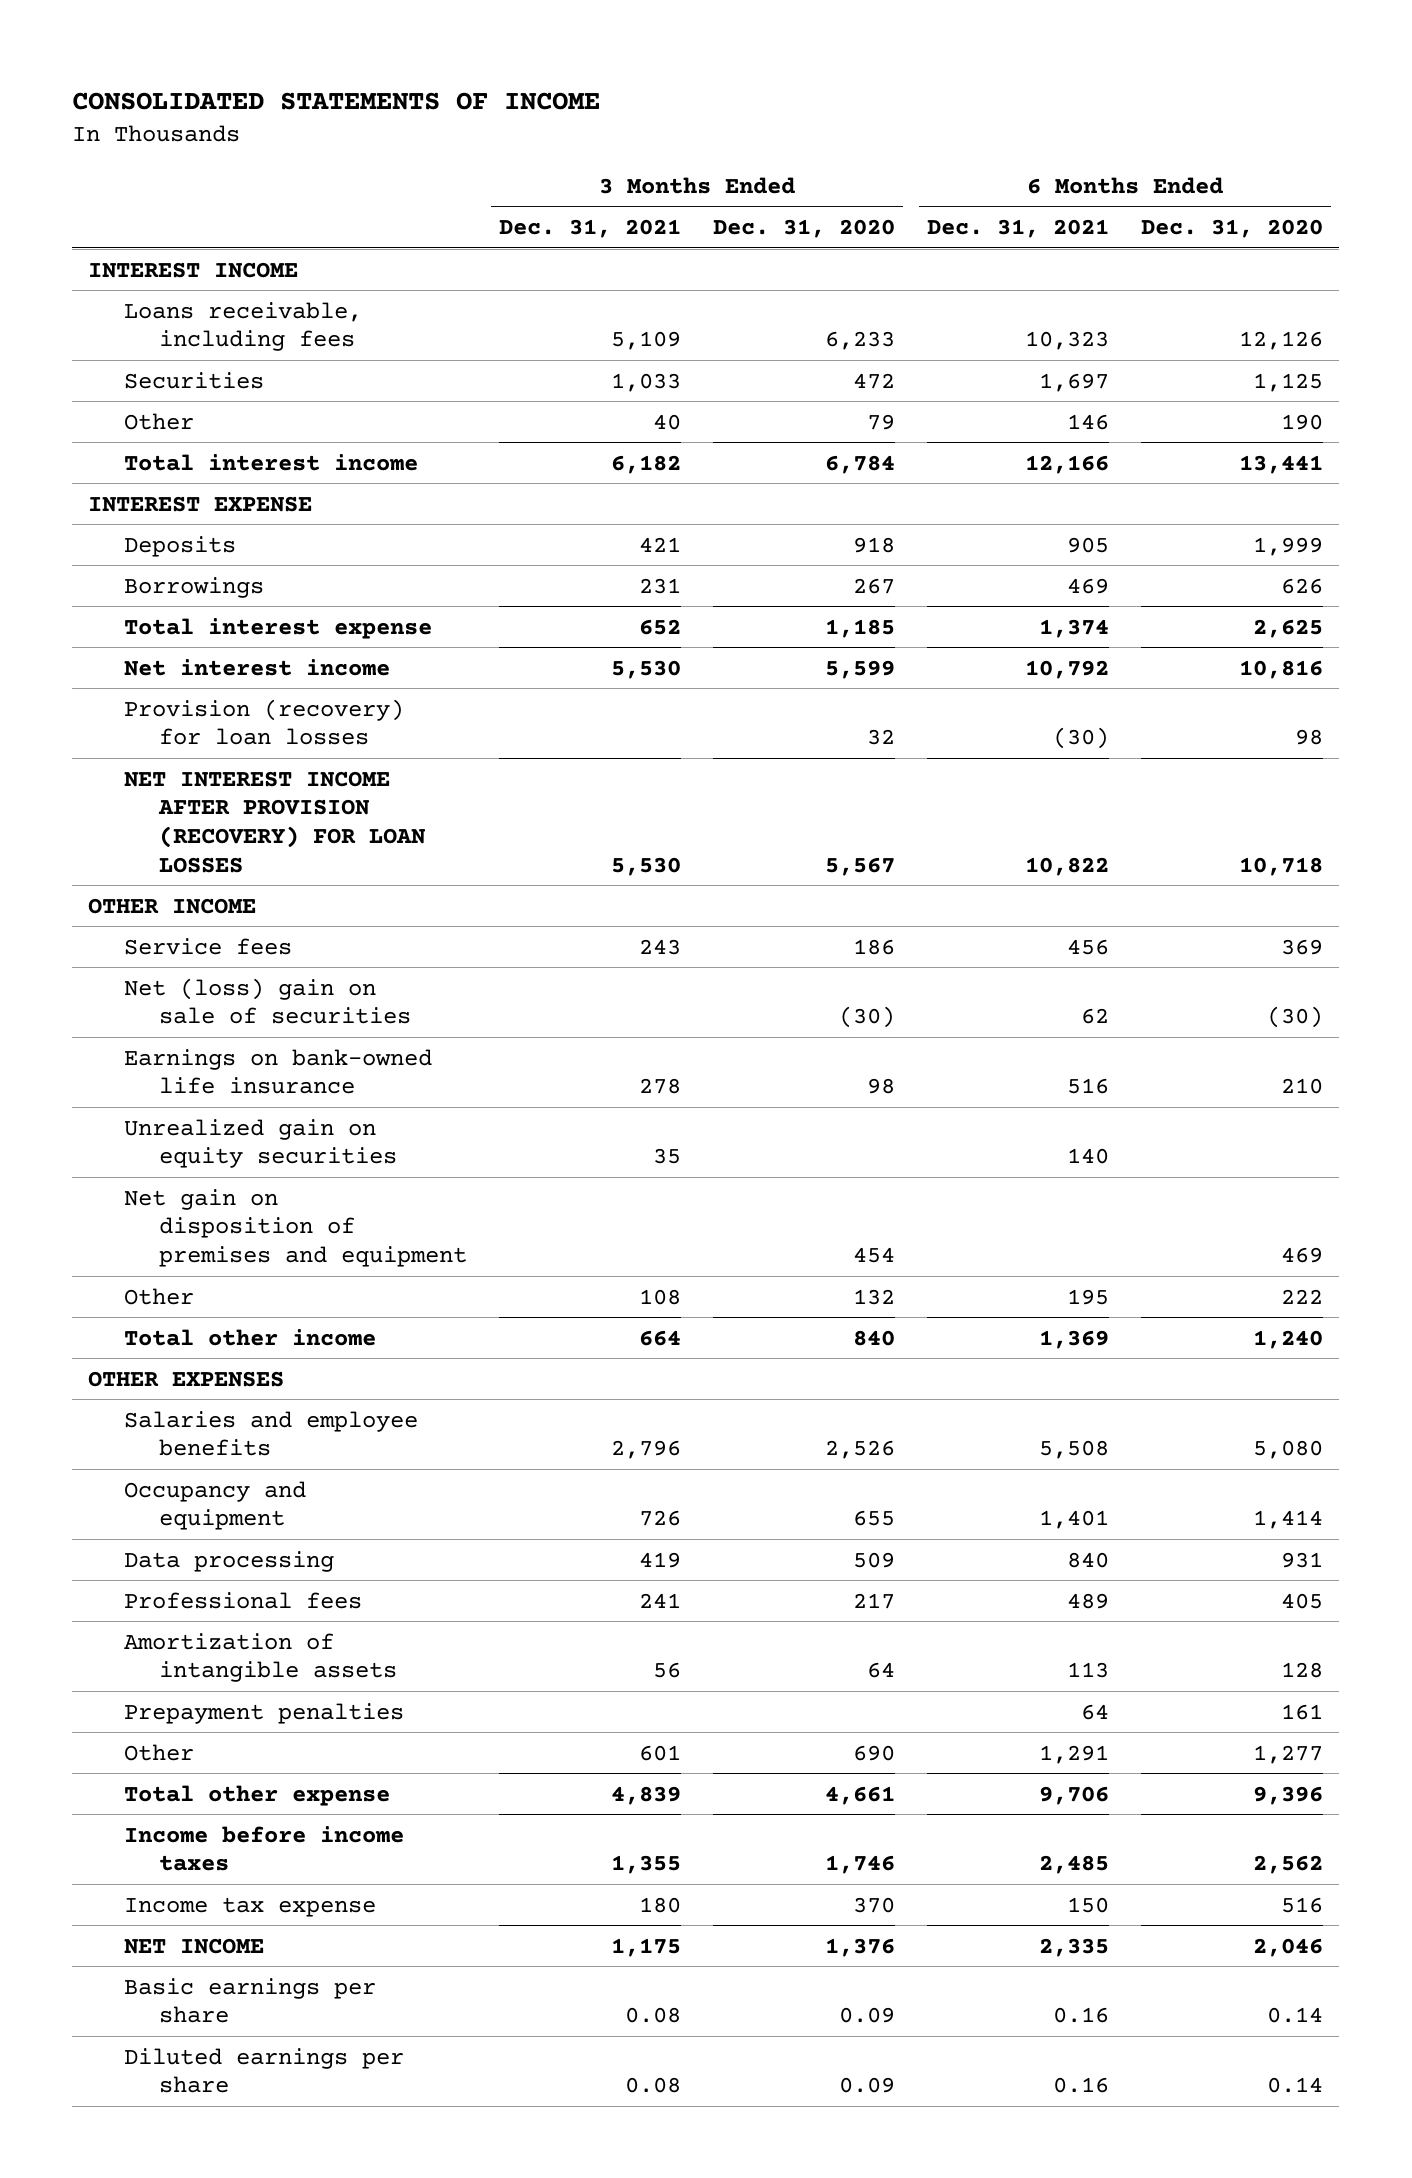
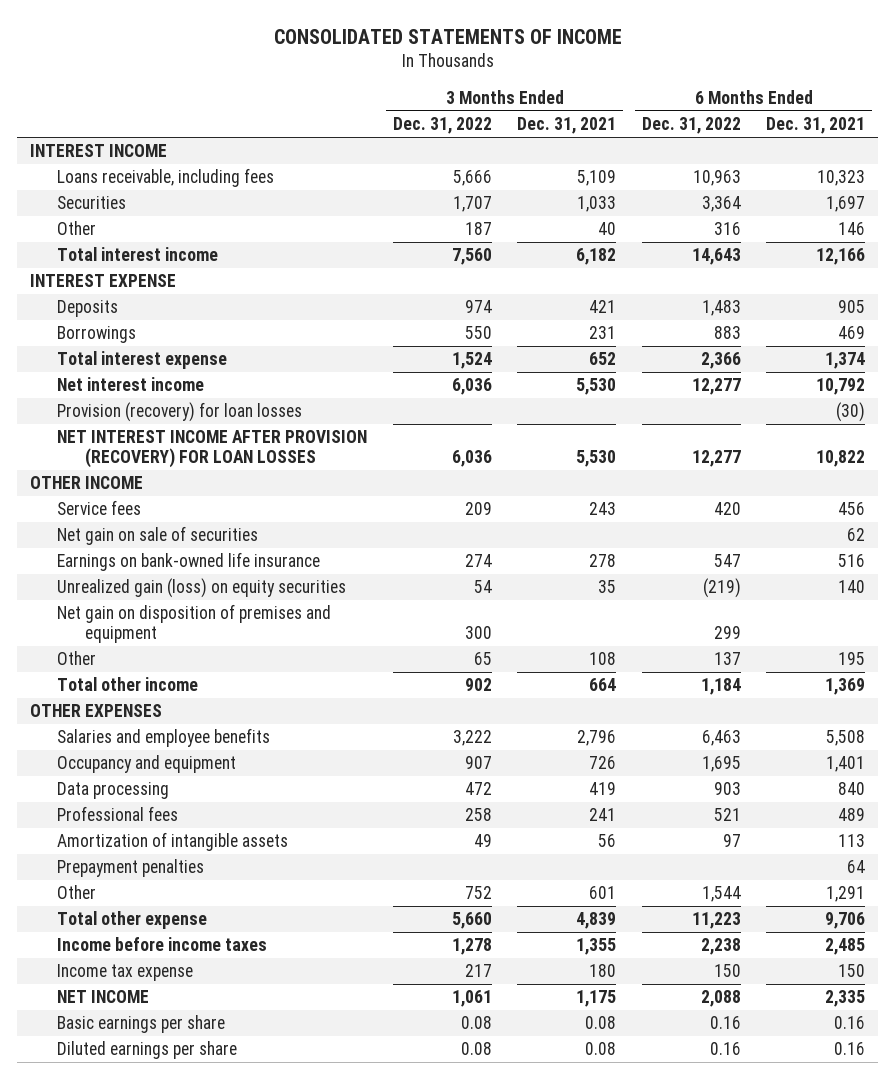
[713,219,896,239] Dec. 31, 2020 -> none
[1141,219,1324,239] Dec. 31, 2020 -> none
none -> [392,117,492,135] Dec. 31, 2022
none -> [641,117,741,135] Dec. 31, 2022
[123,977,411,1025] Net (loss) gain on sale of securities -> [57,526,259,546] Net gain on sale of securities
[123,1118,397,1169] Unrealized gain on equity securities -> [57,578,347,599] Unrealized gain (loss) on equity securities

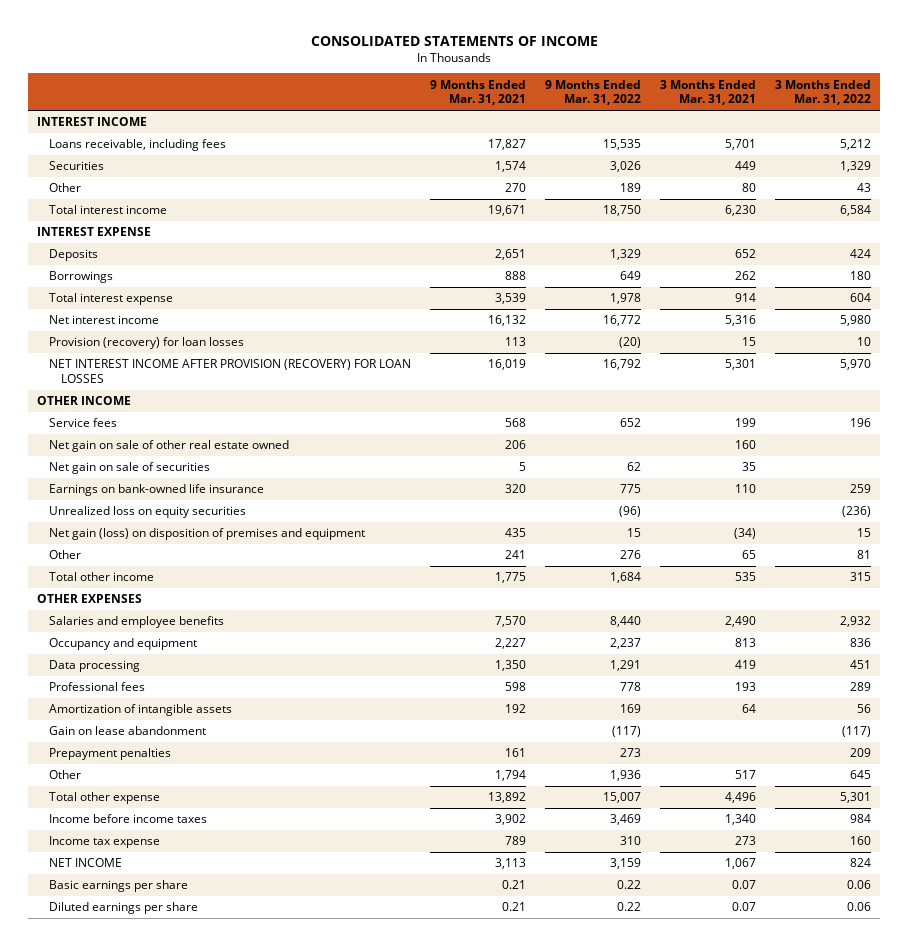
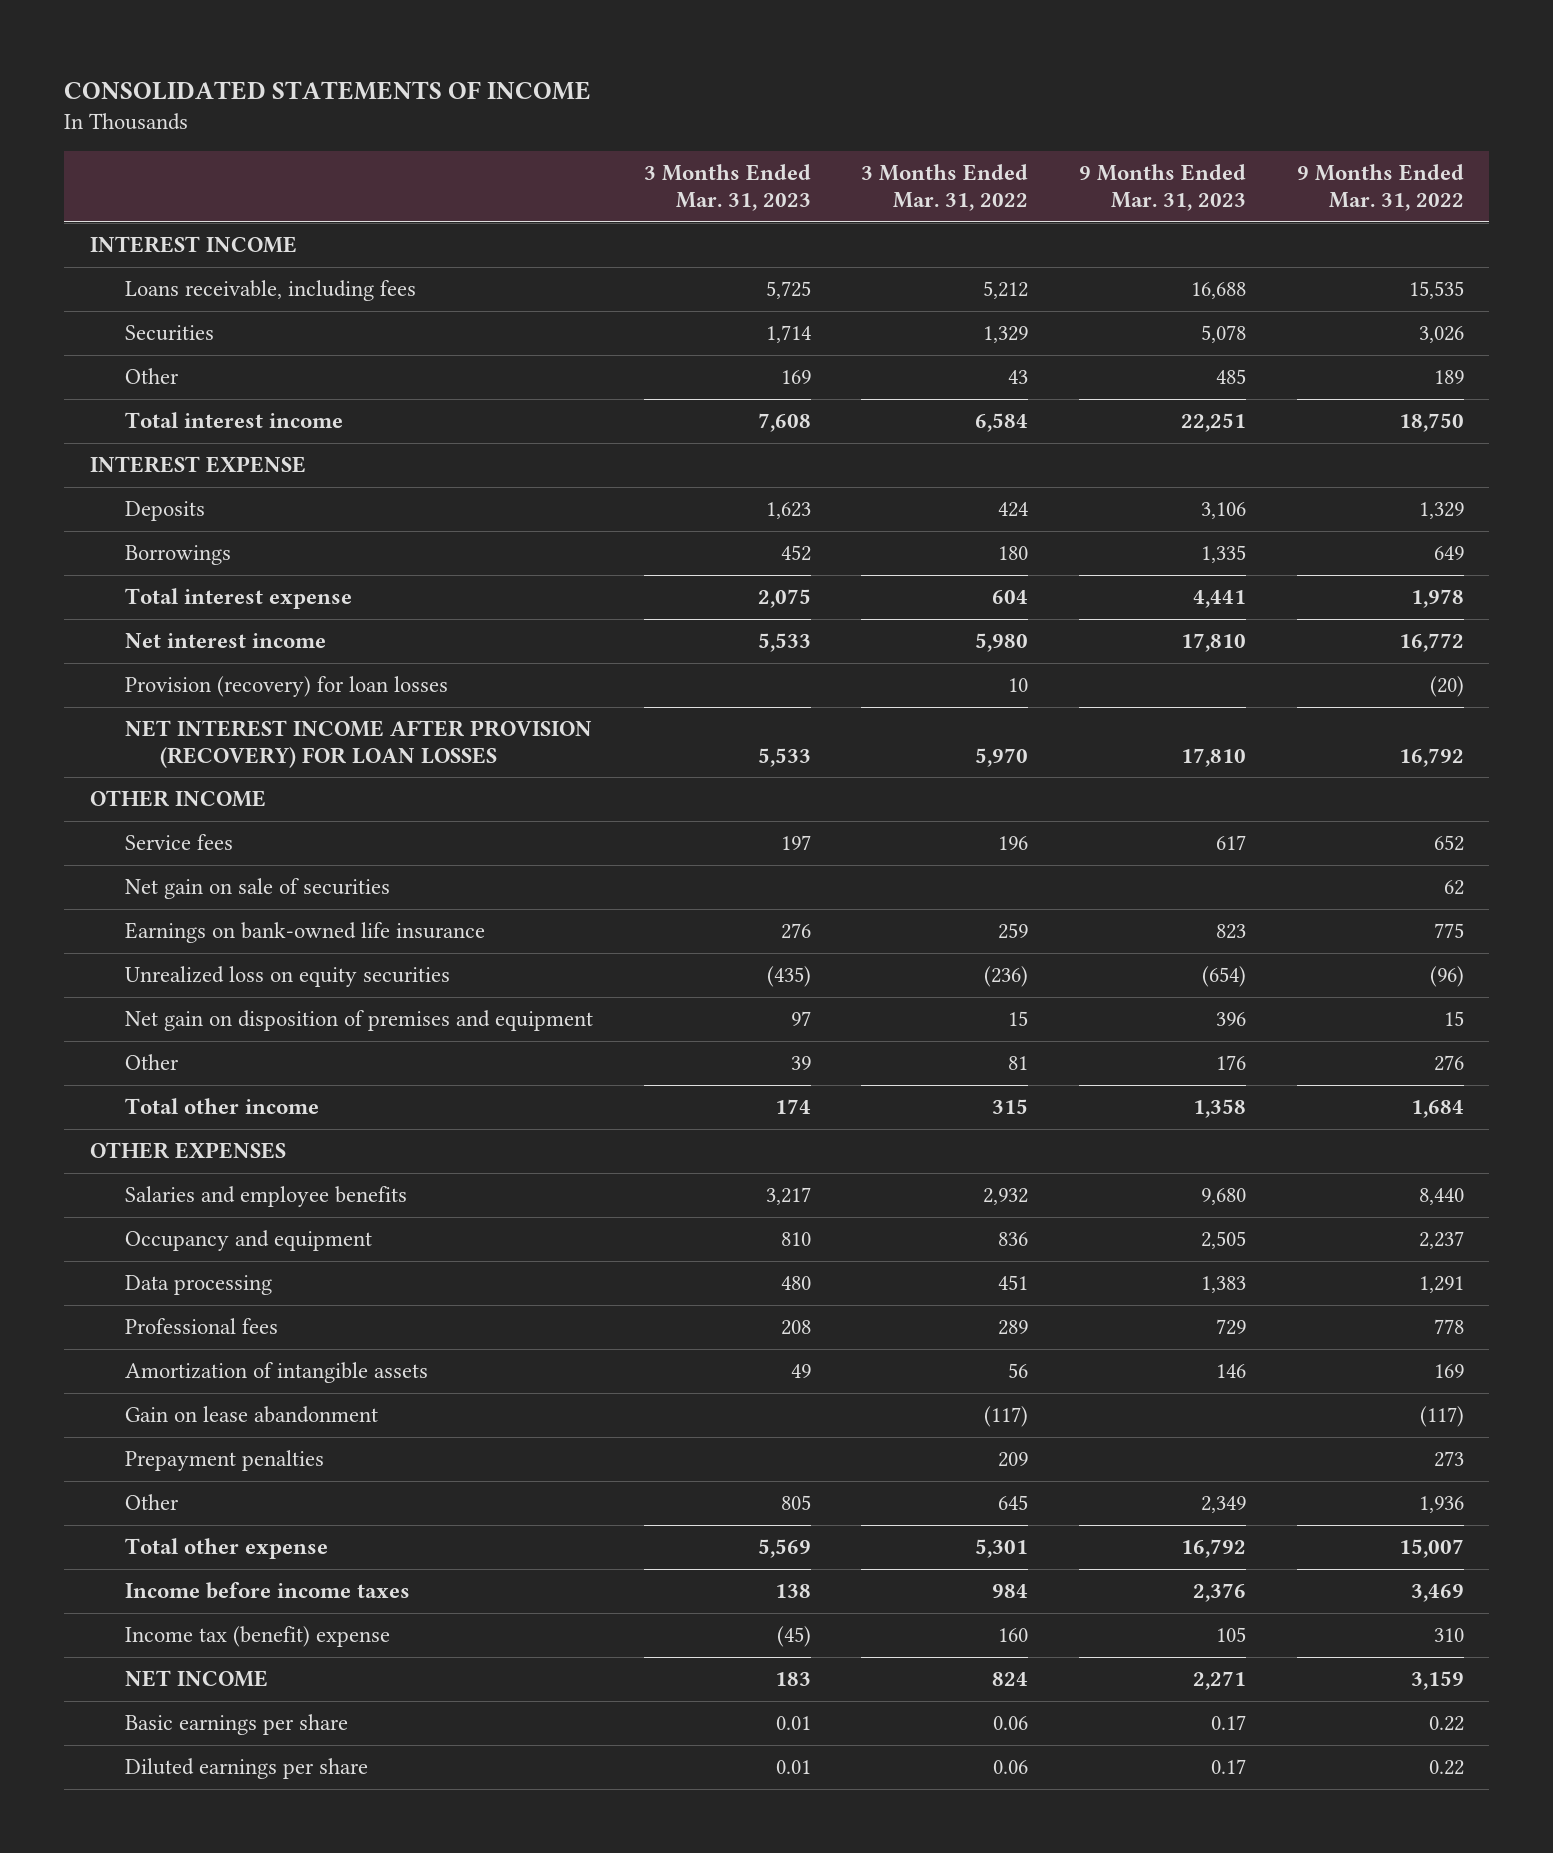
[429,79,526,106] 9 Months Ended Mar. 31, 2021 -> none
[659,79,756,106] 3 Months Ended Mar. 31, 2021 -> none
none -> [643,164,811,212] 3 Months Ended Mar. 31, 2023
none -> [1078,164,1246,212] 9 Months Ended Mar. 31, 2023
[49,440,290,453] Net gain on sale of other real estate owned -> none
[49,528,366,541] Net gain (loss) on disposition of premises and equipment -> [124,1010,593,1032] Net gain on disposition of premises and equipment
[49,836,161,849] Income tax expense -> [124,1626,390,1648] Income tax (benefit) expense

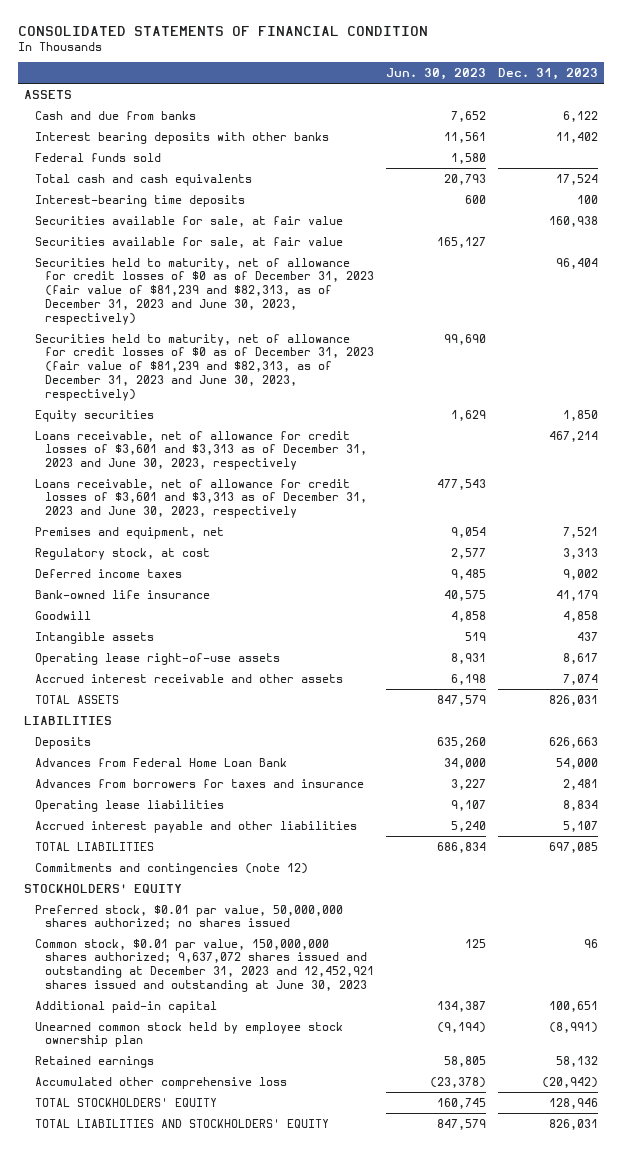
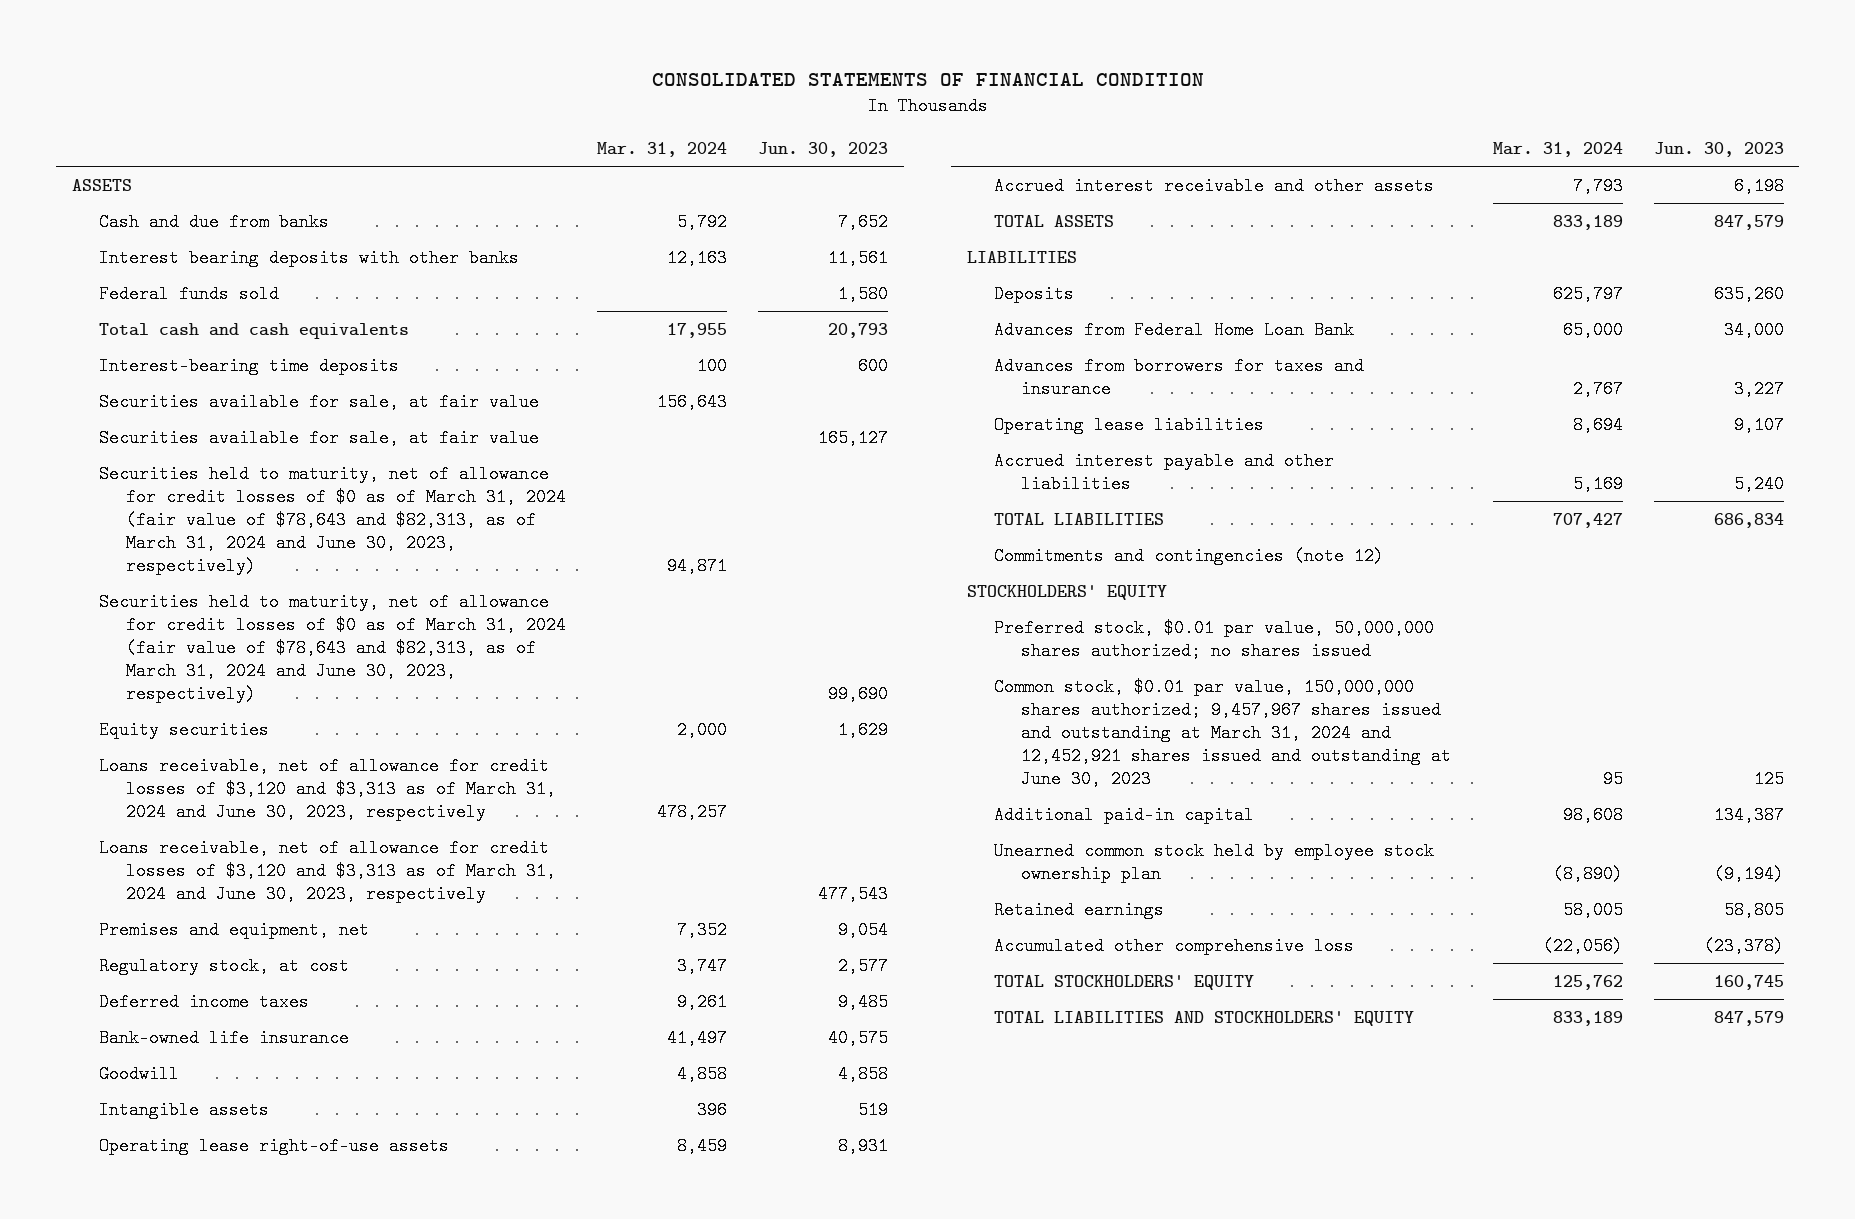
[497,68,598,81] Dec. 31, 2023 -> none
none -> [597,142,728,158] Mar. 31, 2024
[34,257,375,326] Securities held to maturity, net of allowance for credit losses of $0 as of December 31, 2023 (fair value of $81,239 and $82,313, as of December 31, 2023 and June 30, 2023, respectively) -> [98,464,567,576] Securities held to maturity, net of allowance for credit losses of $0 as of March 31, 2024 (fair value of $78,643 and $82,313, as of March 31, 2024 and June 30, 2023, respectively)
[34,333,375,402] Securities held to maturity, net of allowance for credit losses of $0 as of December 31, 2023 (fair value of $81,239 and $82,313, as of December 31, 2023 and June 30, 2023, respectively) -> [98,592,567,704] Securities held to maturity, net of allowance for credit losses of $0 as of March 31, 2024 (fair value of $78,643 and $82,313, as of March 31, 2024 and June 30, 2023, respectively)
[34,430,368,471] Loans receivable, net of allowance for credit losses of $3,601 and $3,313 as of December 31, 2023 and June 30, 2023, respectively -> [98,756,557,821] Loans receivable, net of allowance for credit losses of $3,120 and $3,313 as of March 31, 2024 and June 30, 2023, respectively
[34,478,368,519] Loans receivable, net of allowance for credit losses of $3,601 and $3,313 as of December 31, 2023 and June 30, 2023, respectively -> [98,838,557,903] Loans receivable, net of allowance for credit losses of $3,120 and $3,313 as of March 31, 2024 and June 30, 2023, respectively
[34,938,375,993] Common stock, $0.01 par value, 150,000,000 shares authorized; 9,637,072 shares issued and outstanding at December 31, 2023 and 12,452,921 shares issued and outstanding at June 30, 2023 -> [994,677,1452,789] Common stock, $0.01 par value, 150,000,000 shares authorized; 9,457,967 shares issued and outstanding at March 31, 2024 and 12,452,921 shares issued and outstanding at June 30, 2023

